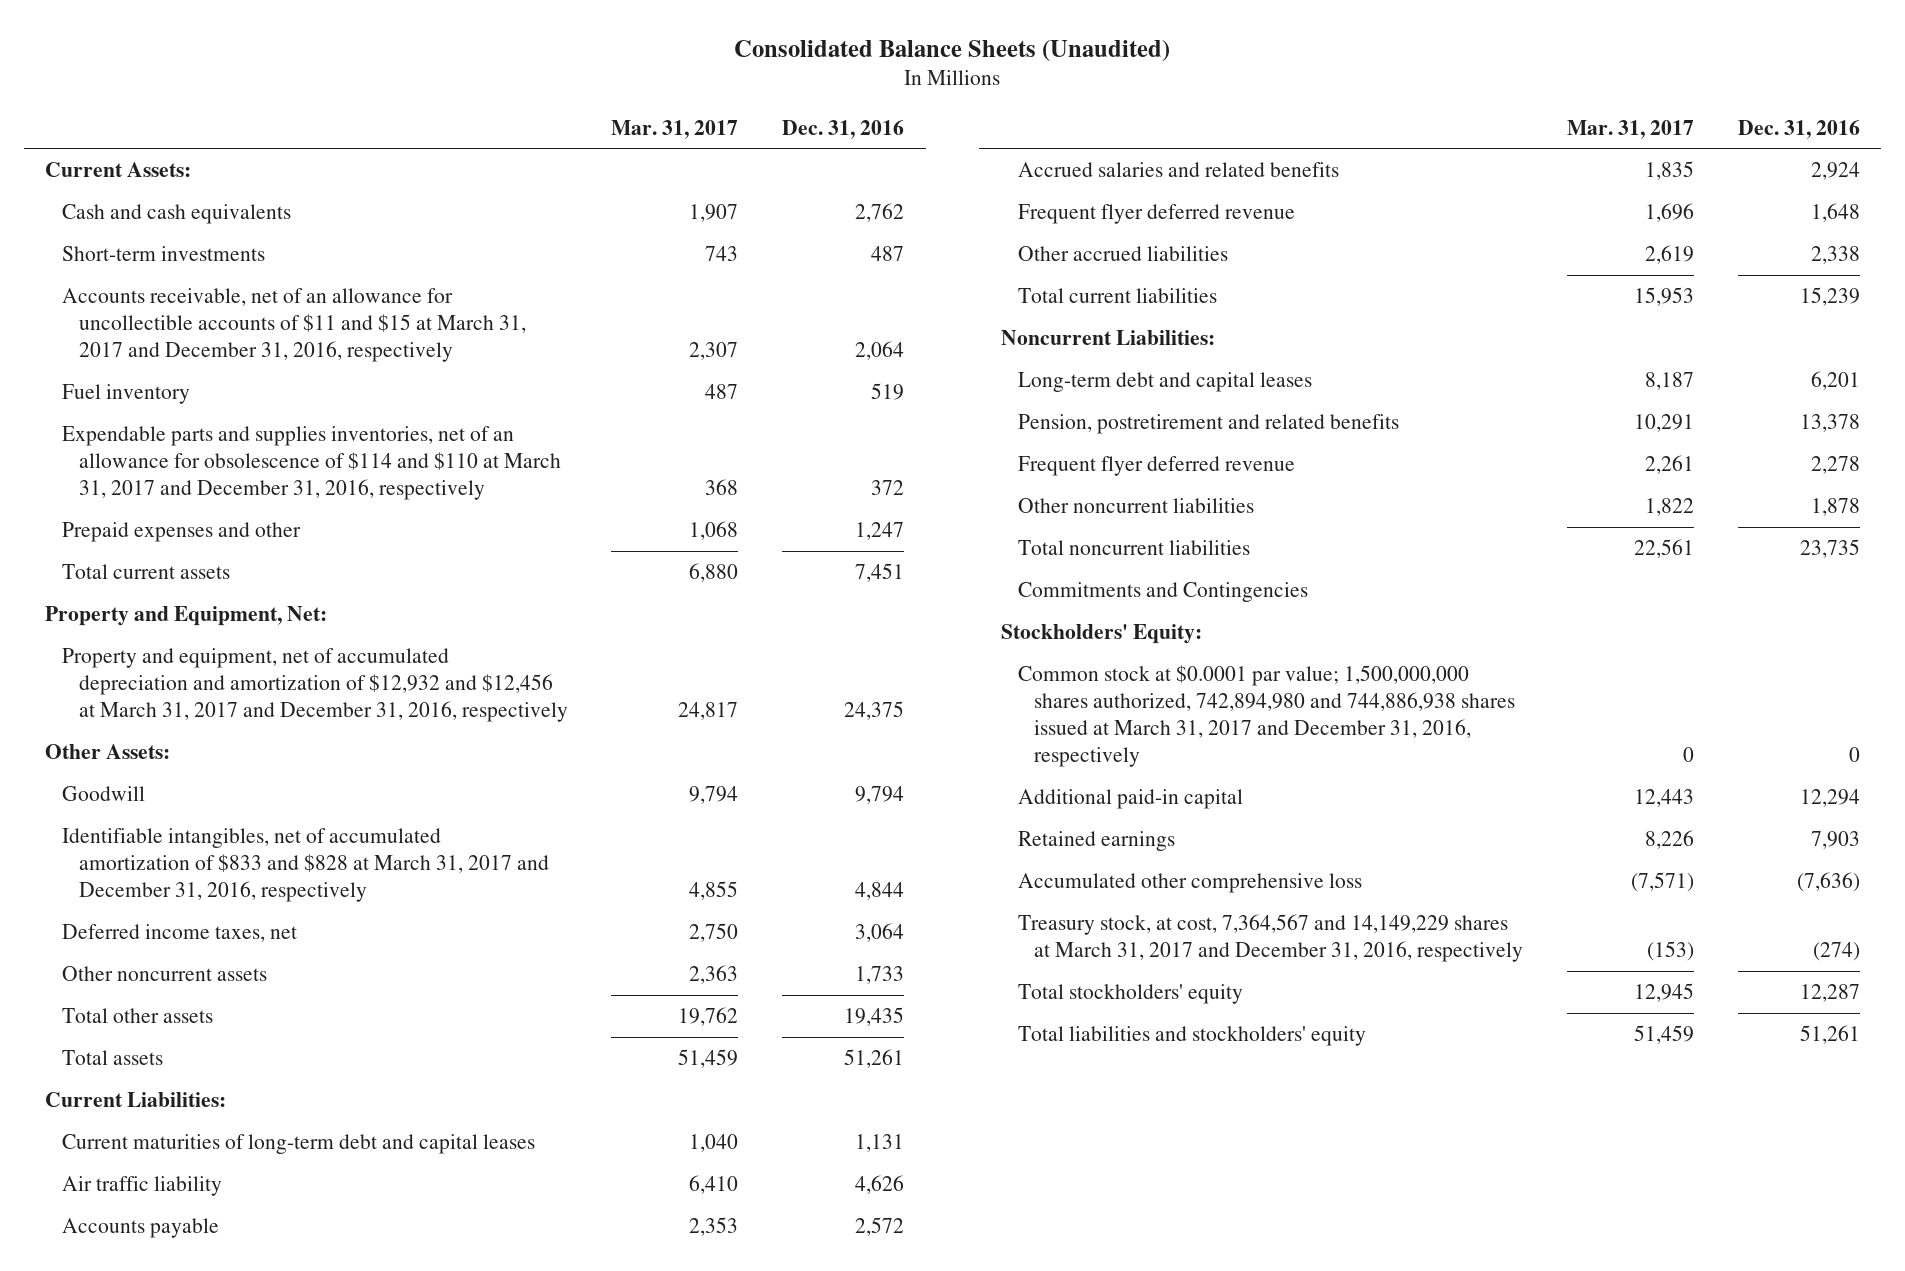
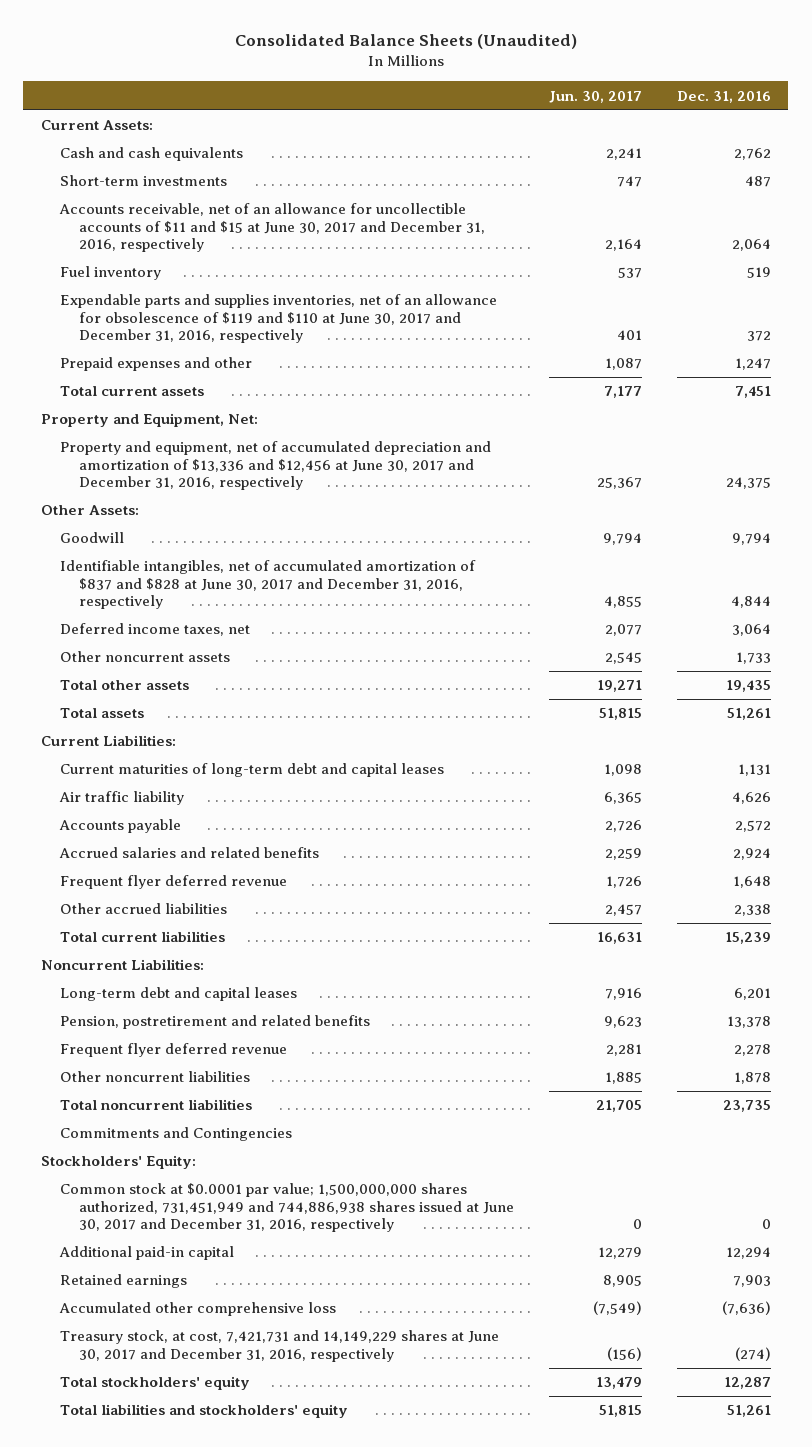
[611,119,739,139] Mar. 31, 2017 -> none
none -> [548,90,642,103] Jun. 30, 2017
[62,287,526,363] Accounts receivable, net of an allowance for uncollectible accounts of $11 and $15 at March 31, 2017 and December 31, 2016, respectively -> [58,203,485,253] Accounts receivable, net of an allowance for uncollectible accounts of $11 and $15 at June 30, 2017 and December 31, 2016, respectively
[62,425,561,501] Expendable parts and supplies inventories, net of an allowance for obsolescence of $114 and $110 at March 31, 2017 and December 31, 2016, respectively -> [59,294,497,344] Expendable parts and supplies inventories, net of an allowance for obsolescence of $119 and $110 at June 30, 2017 and December 31, 2016, respectively
[62,647,568,723] Property and equipment, net of accumulated depreciation and amortization of $12,932 and $12,456 at March 31, 2017 and December 31, 2016, respectively -> [59,441,491,491] Property and equipment, net of accumulated depreciation and amortization of $13,336 and $12,456 at June 30, 2017 and December 31, 2016, respectively
[62,827,549,903] Identifiable intangibles, net of accumulated amortization of $833 and $828 at March 31, 2017 and December 31, 2016, respectively -> [59,560,476,610] Identifiable intangibles, net of accumulated amortization of $837 and $828 at June 30, 2017 and December 31, 2016, respectively
[1017,664,1516,768] Common stock at $0.0001 par value; 1,500,000,000 shares authorized, 742,894,980 and 744,886,938 shares issued at March 31, 2017 and December 31, 2016, respectively -> [59,1183,514,1233] Common stock at $0.0001 par value; 1,500,000,000 shares authorized, 731,451,949 and 744,886,938 shares issued at June 30, 2017 and December 31, 2016, respectively
[1017,913,1524,962] Treasury stock, at cost, 7,364,567 and 14,149,229 shares at March 31, 2017 and December 31, 2016, respectively -> [59,1330,499,1362] Treasury stock, at cost, 7,421,731 and 14,149,229 shares at June 30, 2017 and December 31, 2016, respectively

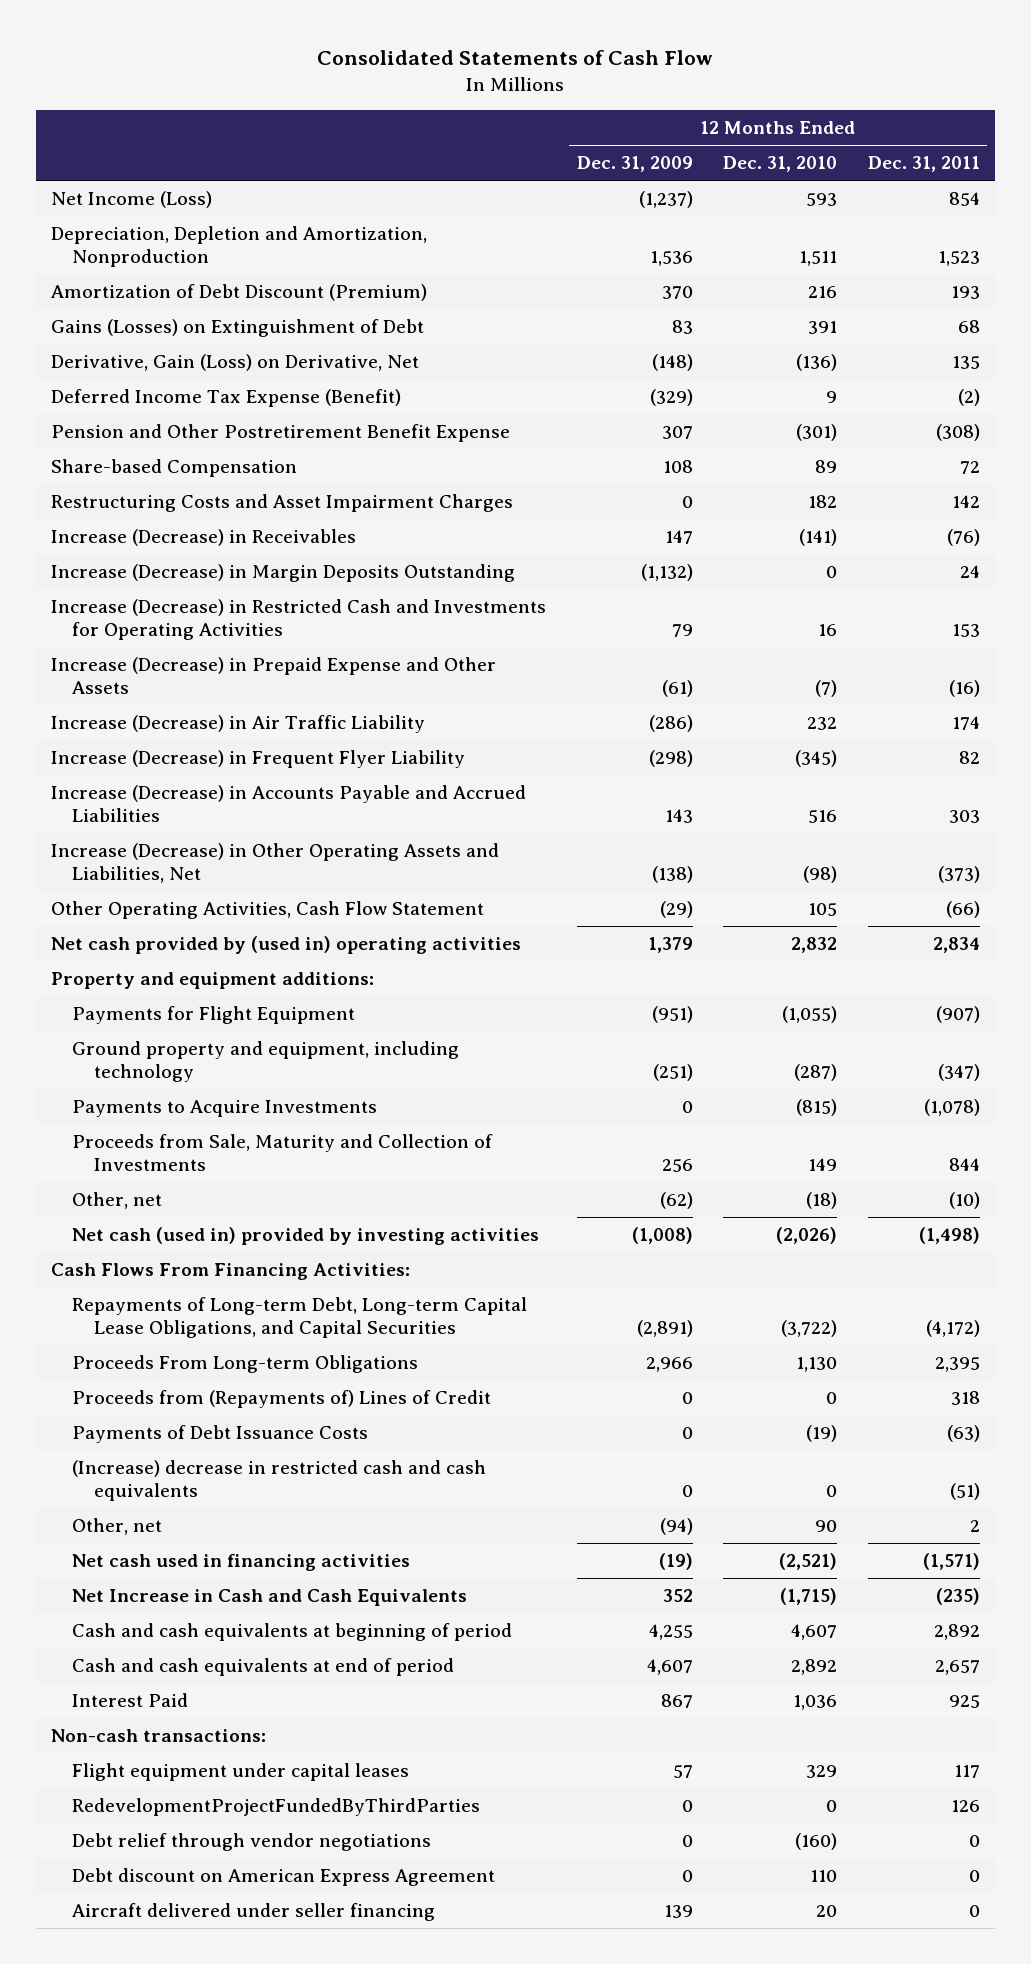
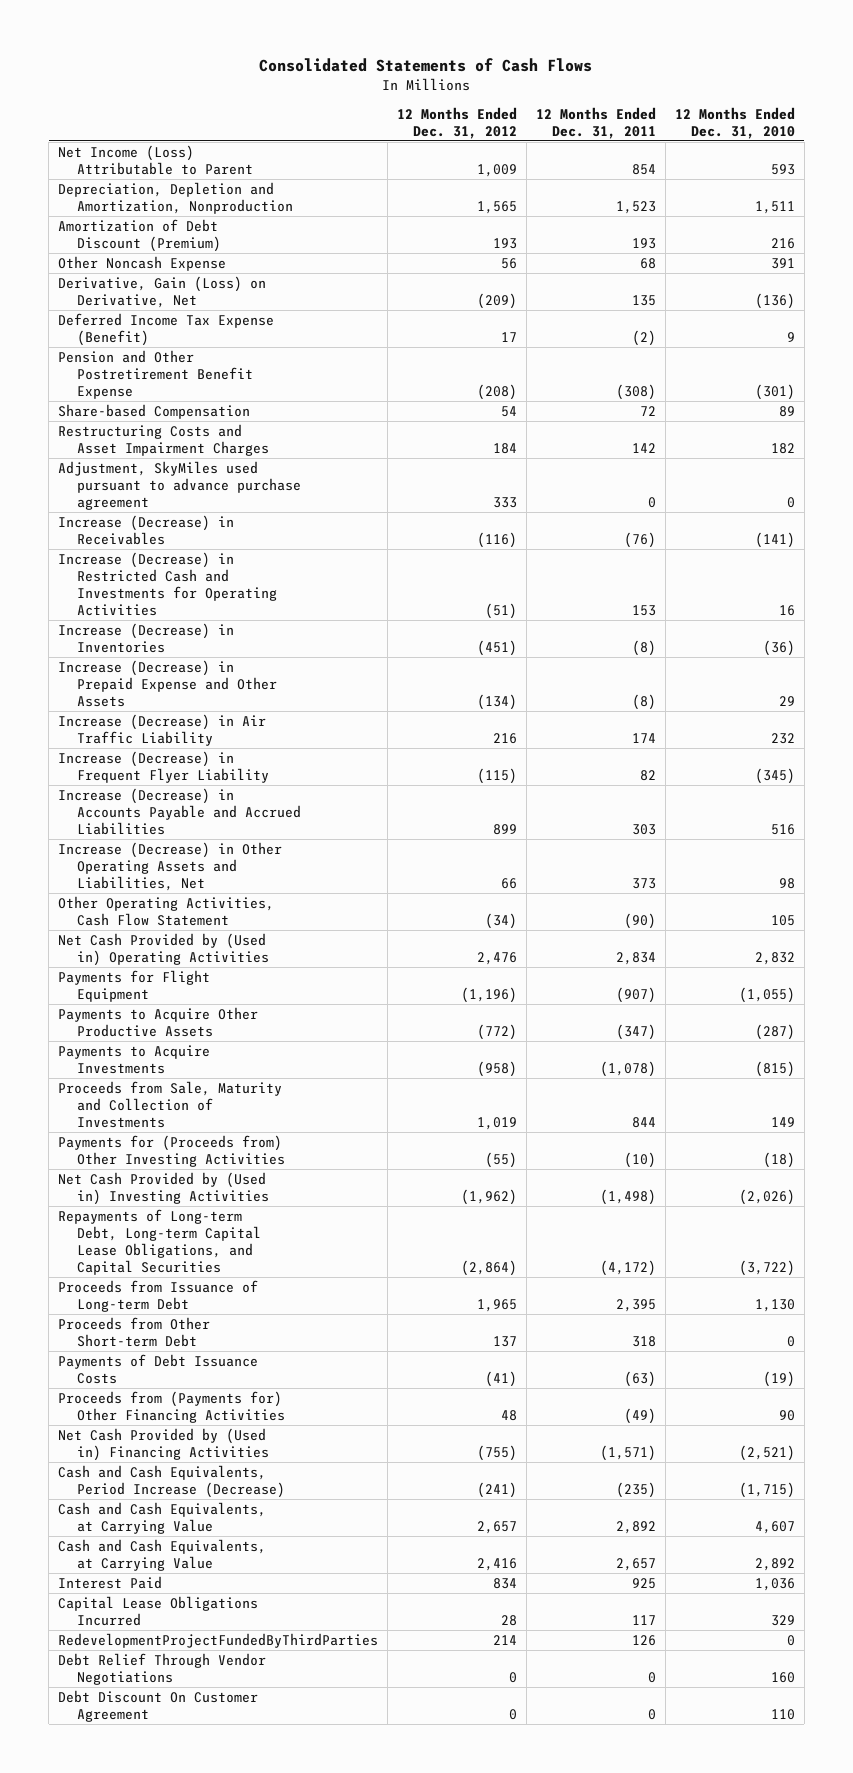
[317,50,714,66] Consolidated Statements of Cash Flow -> [259,57,593,72] Consolidated Statements of Cash Flows
[576,156,693,173] Dec. 31, 2009 -> none
none -> [397,106,518,139] 12 Months Ended Dec. 31, 2012
[51,191,213,209] Net Income (Loss) -> [58,145,254,176] Net Income (Loss) Attributable to Parent
[51,319,425,338] Gains (Losses) on Extinguishment of Debt -> [58,256,227,272] Other Noncash Expense
none -> [58,461,302,511] Adjustment, SkyMiles used pursuant to advance purchase agreement
[51,564,516,583] Increase (Decrease) in Margin Deposits Outstanding -> none
none -> [58,623,235,654] Increase (Decrease) in Inventories
[815,679,838,697] (7) -> [778,696,795,707] 29
[948,679,980,697] (16) -> [631,694,656,711] (8)
[51,972,375,990] Property and equipment additions: -> none
[803,865,838,883] (98) -> [778,878,795,890] 98
[937,865,980,883] (373) -> [631,878,656,890] 373
[945,901,980,919] (66) -> [623,913,656,930] (90)
[51,936,522,955] Net cash provided by (used in) operating activities -> [58,933,270,967] Net Cash Provided by (Used in) Operating Activities
[72,1041,460,1082] Ground property and equipment, including technology -> [58,1007,259,1038] Payments to Acquire Other Productive Assets
[51,1263,411,1281] Cash Flows From Financing Activities: -> none
[72,1192,163,1210] Other, net -> [58,1135,286,1168] Payments for (Proceeds from) Other Investing Activities
[72,1227,540,1246] Net cash (used in) provided by investing activities -> [58,1172,270,1206] Net Cash Provided by (Used in) Investing Activities
[72,1355,419,1374] Proceeds From Long-term Obligations -> [58,1280,259,1313] Proceeds from Issuance of Long-term Debt
[72,1390,492,1409] Proceeds from (Repayments of) Lines of Credit -> [58,1317,211,1348] Proceeds from Other Short-term Debt
[72,1460,487,1501] (Increase) decrease in restricted cash and cash equivalents -> none
[72,1518,163,1536] Other, net -> none
none -> [58,1391,286,1424] Proceeds from (Payments for) Other Financing Activities
[72,1554,411,1572] Net cash used in financing activities -> [58,1428,270,1462] Net Cash Provided by (Used in) Financing Activities
[72,1589,468,1607] Net Increase in Cash and Cash Equivalents -> [58,1465,286,1499] Cash and Cash Equivalents, Period Increase (Decrease)
[72,1623,513,1642] Cash and cash equivalents at beginning of period -> [58,1502,267,1535] Cash and Cash Equivalents, at Carrying Value
[72,1658,455,1677] Cash and cash equivalents at end of period -> [58,1539,267,1572] Cash and Cash Equivalents, at Carrying Value
[51,1729,267,1743] Non-cash transactions: -> none
[72,1763,410,1782] Flight equipment under capital leases -> [58,1596,259,1627] Capital Lease Obligations Incurred
[72,1903,436,1922] Aircraft delivered under seller financing -> none
[72,1833,432,1852] Debt relief through vendor negotiations -> [58,1653,267,1686] Debt Relief Through Vendor Negotiations
[795,1833,838,1851] (160) -> [770,1672,795,1684] 160
[72,1868,496,1887] Debt discount on American Express Agreement -> [58,1690,259,1723] Debt Discount On Customer Agreement

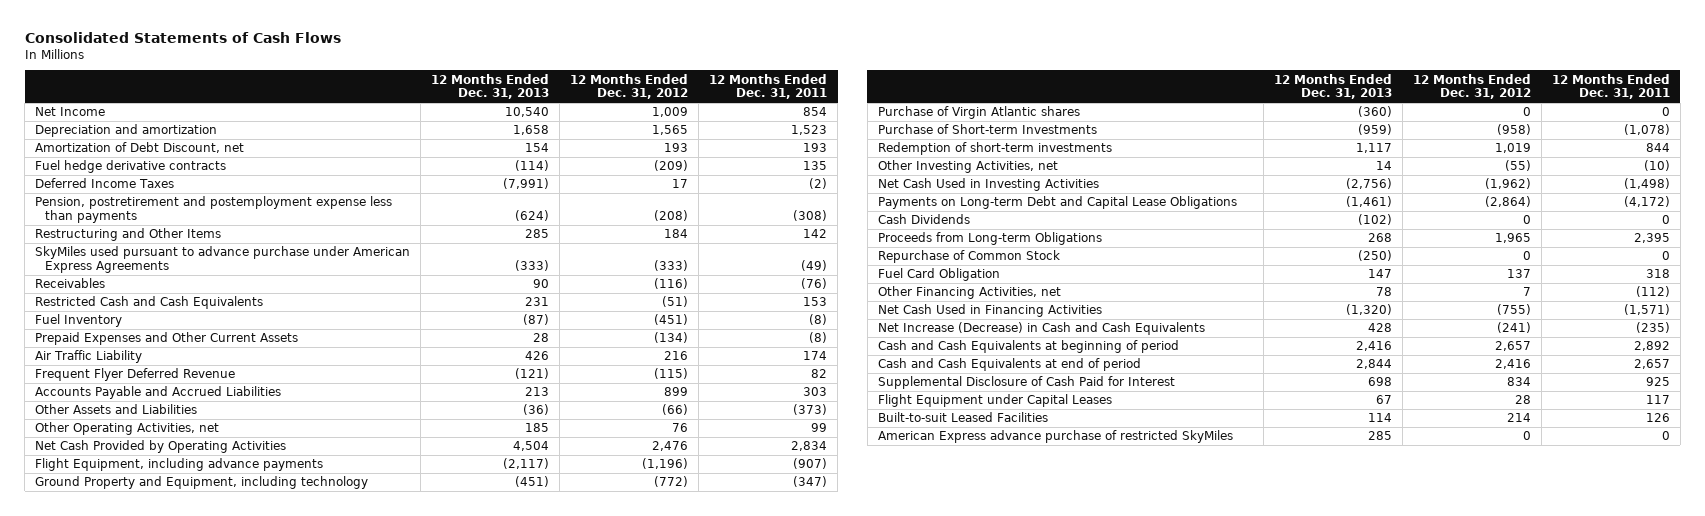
[674,106,795,139] 12 Months Ended Dec. 31, 2010 -> none
none -> [431,73,550,100] 12 Months Ended Dec. 31, 2013
[58,256,227,272] Other Noncash Expense -> none
[58,404,251,420] Share-based Compensation -> none
[58,1354,259,1385] Payments of Debt Issuance Costs -> none
[58,1653,267,1686] Debt Relief Through Vendor Negotiations -> none
[58,1690,259,1723] Debt Discount On Customer Agreement -> none
[58,145,254,176] Net Income (Loss) Attributable to Parent -> [35,107,106,117] Net Income
[58,182,294,215] Depreciation, Depletion and Amortization, Nonproduction -> [35,124,218,138] Depreciation and amortization
[58,219,222,253] Amortization of Debt Discount (Premium) -> [35,142,245,154] Amortization of Debt Discount, net
[58,276,267,309] Derivative, Gain (Loss) on Derivative, Net -> [35,160,227,174] Fuel hedge derivative contracts
[58,313,275,347] Deferred Income Tax Expense (Benefit) -> [35,178,175,189] Deferred Income Taxes
[58,350,254,400] Pension and Other Postretirement Benefit Expense -> [35,196,393,223] Pension, postretirement and postemployment expense less than payments
[58,424,270,457] Restructuring Costs and Asset Impairment Charges -> [35,228,222,242] Restructuring and Other Items
[58,461,302,511] Adjustment, SkyMiles used pursuant to advance purchase agreement -> [35,246,411,273] SkyMiles used pursuant to advance purchase under American Express Agreements
[493,497,518,509] 333 -> [654,259,689,271] (333)
[647,497,656,509] 0 -> [801,259,828,271] (49)
[58,515,235,546] Increase (Decrease) in Receivables -> [35,278,106,289] Receivables
[58,552,278,617] Increase (Decrease) in Restricted Cash and Investments for Operating Activities -> [35,296,264,310] Restricted Cash and Cash Equivalents
[58,623,235,654] Increase (Decrease) in Inventories -> [35,314,123,328] Fuel Inventory
[58,660,278,708] Increase (Decrease) in Prepaid Expense and Other Assets -> [35,332,299,346] Prepaid Expenses and Other Current Assets
[58,714,267,747] Increase (Decrease) in Air Traffic Liability -> [35,350,143,364] Air Traffic Liability
[58,751,270,784] Increase (Decrease) in Frequent Flyer Liability -> [35,368,236,382] Frequent Flyer Deferred Revenue
[58,788,302,836] Increase (Decrease) in Accounts Payable and Accrued Liabilities -> [35,386,282,400] Accounts Payable and Accrued Liabilities
[58,842,283,892] Increase (Decrease) in Other Operating Assets and Liabilities, Net -> [35,404,198,415] Other Assets and Liabilities
[501,878,518,890] 66 -> [662,404,689,416] (66)
[631,878,656,890] 373 -> [793,404,828,416] (373)
[58,896,275,927] Other Operating Activities, Cash Flow Statement -> [35,422,220,436] Other Operating Activities, net
[485,913,518,930] (34) -> [672,423,689,433] 76
[623,913,656,930] (90) -> [811,423,828,433] 99
[58,933,270,967] Net Cash Provided by (Used in) Operating Activities -> [35,440,287,454] Net Cash Provided by Operating Activities
[58,970,211,1003] Payments for Flight Equipment -> [35,458,324,472] Flight Equipment, including advance payments
[58,1007,259,1038] Payments to Acquire Other Productive Assets -> [35,476,369,490] Ground Property and Equipment, including technology
none -> [877,106,1080,120] Purchase of Virgin Atlantic shares
[58,1045,211,1075] Payments to Acquire Investments -> [877,124,1097,135] Purchase of Short-term Investments
[58,1081,283,1129] Proceeds from Sale, Maturity and Collection of Investments -> [877,142,1112,156] Redemption of short-term investments
[58,1135,286,1168] Payments for (Proceeds from) Other Investing Activities -> [877,160,1058,174] Other Investing Activities, net
[58,1172,270,1206] Net Cash Provided by (Used in) Investing Activities -> [877,178,1099,192] Net Cash Used in Investing Activities
[58,1209,262,1276] Repayments of Long-term Debt, Long-term Capital Lease Obligations, and Capital Securities -> [877,196,1237,210] Payments on Long-term Debt and Capital Lease Obligations
none -> [877,214,970,225] Cash Dividends
[58,1280,259,1313] Proceeds from Issuance of Long-term Debt -> [877,232,1102,246] Proceeds from Long-term Obligations
none -> [877,250,1060,264] Repurchase of Common Stock
[58,1317,211,1348] Proceeds from Other Short-term Debt -> [877,268,1000,282] Fuel Card Obligation
[58,1391,286,1424] Proceeds from (Payments for) Other Financing Activities -> [877,286,1061,300] Other Financing Activities, net
[501,1410,518,1422] 48 -> [1522,287,1531,297] 7
[623,1408,656,1425] (49) -> [1635,286,1670,298] (112)
[58,1428,270,1462] Net Cash Provided by (Used in) Financing Activities -> [877,304,1102,318] Net Cash Used in Financing Activities
[58,1465,286,1499] Cash and Cash Equivalents, Period Increase (Decrease) -> [877,322,1205,336] Net Increase (Decrease) in Cash and Cash Equivalents
[58,1502,267,1535] Cash and Cash Equivalents, at Carrying Value -> [877,340,1179,354] Cash and Cash Equivalents at beginning of period
[58,1539,267,1572] Cash and Cash Equivalents, at Carrying Value -> [877,358,1141,372] Cash and Cash Equivalents at end of period
[58,1576,163,1590] Interest Paid -> [877,376,1175,390] Supplemental Disclosure of Cash Paid for Interest
[58,1596,259,1627] Capital Lease Obligations Incurred -> [877,394,1112,408] Flight Equipment under Capital Leases
[58,1633,379,1649] RedevelopmentProjectFundedByThirdParties -> [877,412,1048,423] Built-to-suit Leased Facilities
none -> [877,430,1233,444] American Express advance purchase of restricted SkyMiles

